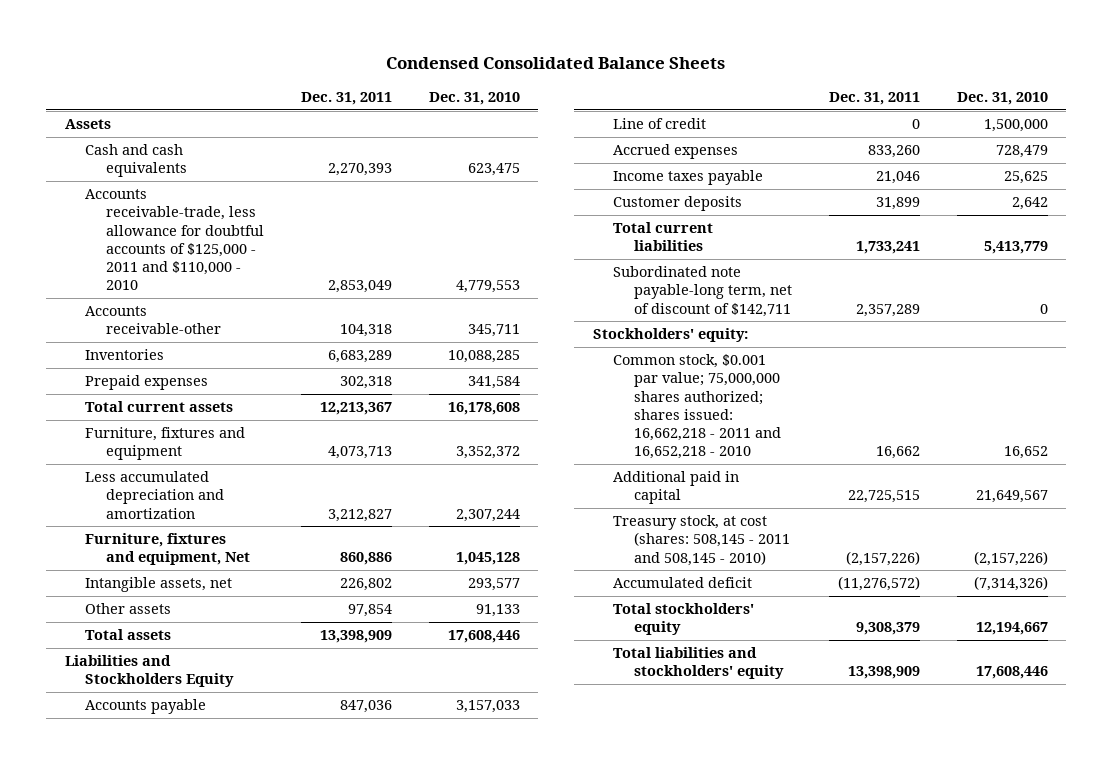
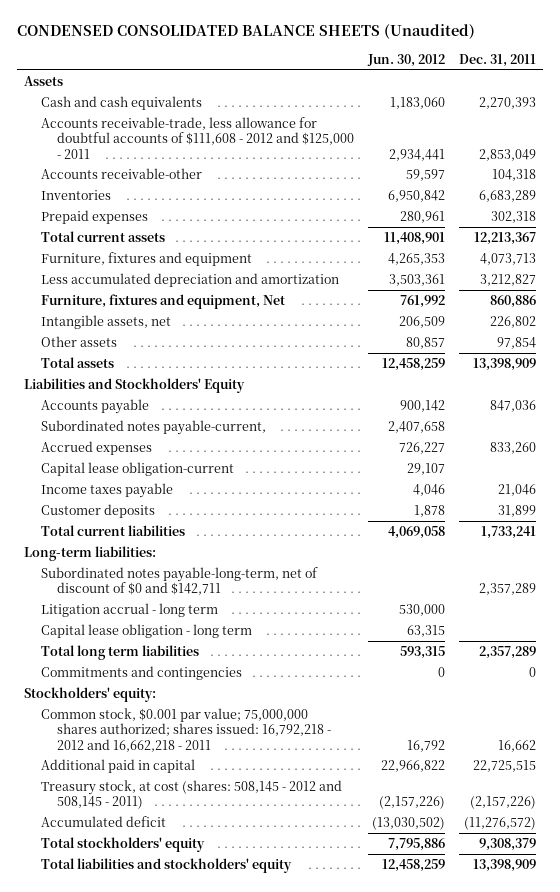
[386,56,726,69] Condensed Consolidated Balance Sheets -> [16,24,475,40] CONDENSED CONSOLIDATED BALANCE SHEETS (Unaudited)
[428,91,520,105] Dec. 31, 2010 -> none
none -> [367,54,446,68] Jun. 30, 2012
[85,189,264,291] Accounts receivable-trade, less allowance for doubtful accounts of $125,000 - 2011 and $110,000 - 2010 -> [40,116,355,159] Accounts receivable-trade, less allowance for doubtful accounts of $111,608 - 2012 and $125,000 - 2011
[64,655,235,688] Liabilities and Stockholders Equity -> [23,377,245,393] Liabilities and Stockholders' Equity
[613,118,707,130] Line of credit -> none
none -> [40,419,266,435] Subordinated notes payable-current,
none -> [40,461,234,476] Capital lease obligation-current
none -> [23,545,156,561] Long-term liabilities:
[613,266,793,317] Subordinated note payable-long term, net of discount of $142,711 -> [40,566,318,596] Subordinated notes payable-long-term, net of discount of $0 and $142,711
none -> [40,602,218,617] Litigation accrual - long term
none -> [40,623,252,638] Capital lease obligation - long term
none -> [40,644,199,660] Total long term liabilities
none -> [40,665,242,680] Commitments and contingencies
[613,354,782,460] Common stock, $0.001 par value; 75,000,000 shares authorized; shares issued: 16,662,218 - 2011 and 16,652,218 - 2010 -> [40,707,332,752] Common stock, $0.001 par value; 75,000,000 shares authorized; shares issued: 16,792,218 - 2012 and 16,662,218 - 2011
[613,515,791,566] Treasury stock, at cost (shares: 508,145 - 2011 and 508,145 - 2010) -> [40,779,342,810] Treasury stock, at cost (shares: 508,145 - 2012 and 508,145 - 2011)

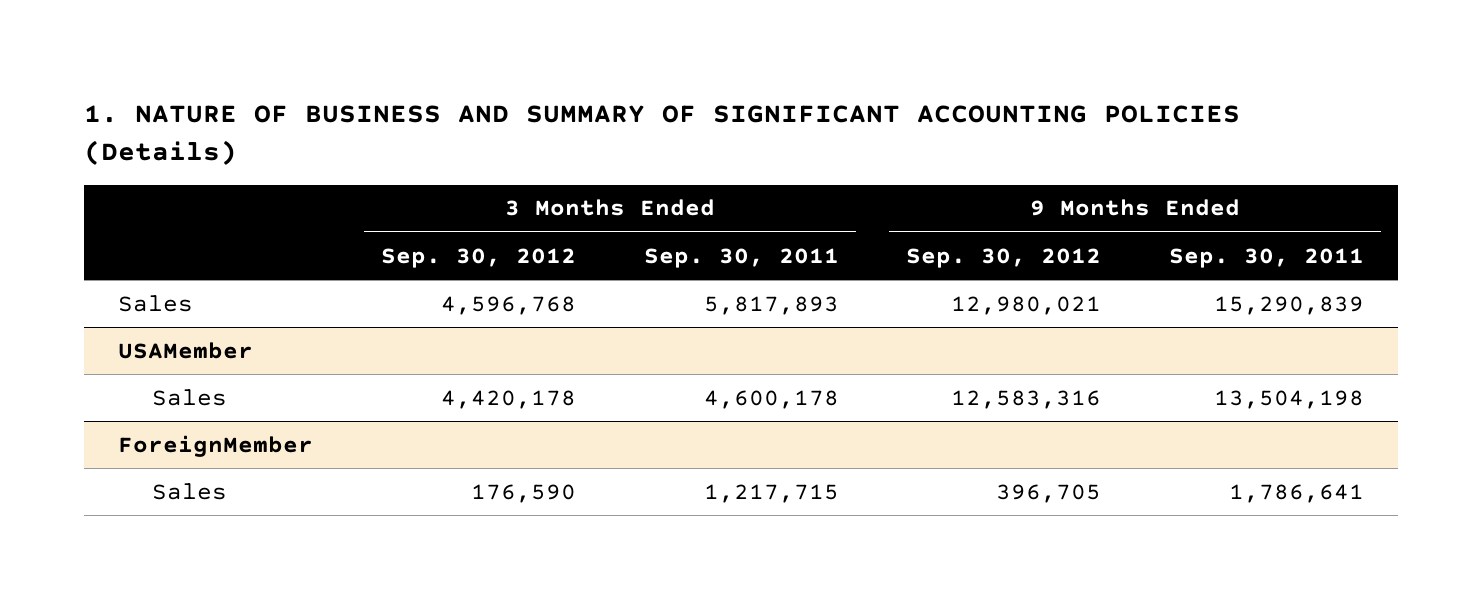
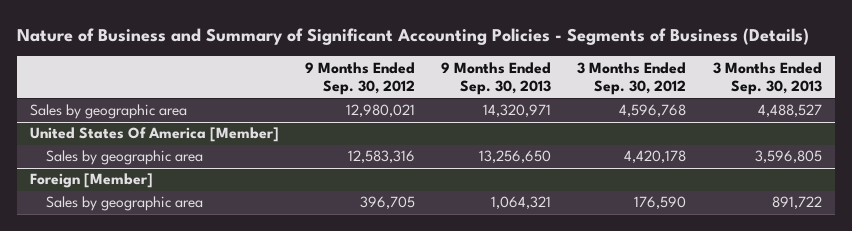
[84,105,1241,166] 1. NATURE OF BUSINESS AND SUMMARY OF SIGNIFICANT ACCOUNTING POLICIES (Details) -> [16,27,809,45] Nature of Business and Summary of Significant Accounting Policies - Segments of Business (Details)
[643,247,839,268] Sep. 30, 2011 -> none
[1169,247,1365,268] Sep. 30, 2011 -> none
none -> [441,61,552,96] 9 Months Ended Sep. 30, 2013
none -> [712,61,822,96] 3 Months Ended Sep. 30, 2013
[118,341,254,359] USAMember -> none
[118,434,314,457] ForeignMember -> none
[118,294,194,312] Sales -> [29,104,187,120] Sales by geographic area
none -> [29,127,279,143] United States Of America [Member]
[151,388,227,406] Sales -> [46,150,204,166] Sales by geographic area
none -> [29,173,153,189] Foreign [Member]
[151,482,227,500] Sales -> [46,196,204,212] Sales by geographic area

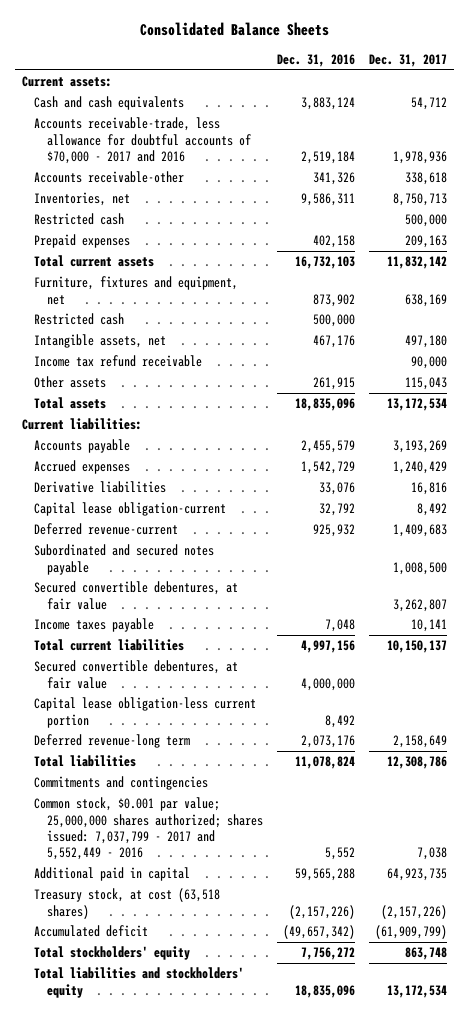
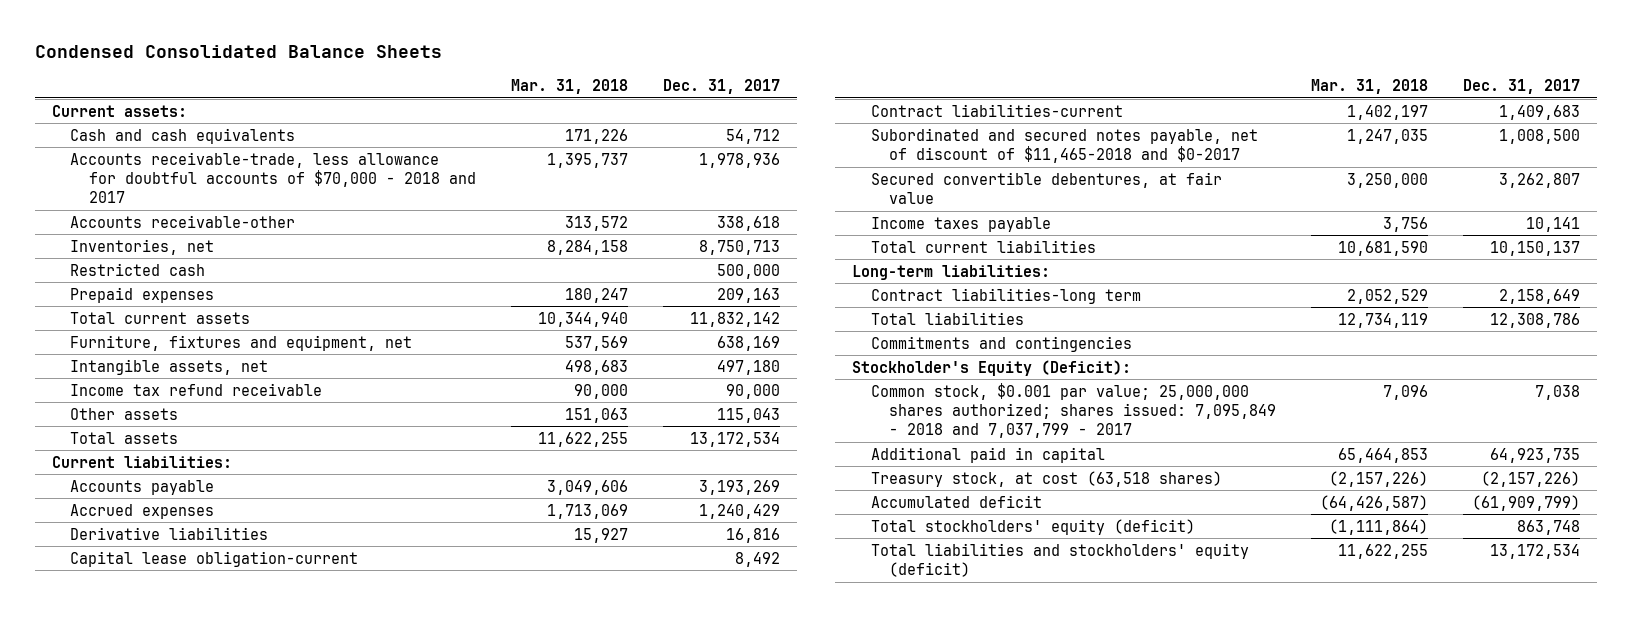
[139,22,329,37] Consolidated Balance Sheets -> [34,45,442,59] Condensed Consolidated Balance Sheets
[277,53,356,67] Dec. 31, 2016 -> none
none -> [510,78,628,94] Mar. 31, 2018
[34,117,252,164] Accounts receivable-trade, less allowance for doubtful accounts of $70,000 - 2017 and 2016 -> [70,151,476,204] Accounts receivable-trade, less allowance for doubtful accounts of $70,000 - 2018 and 2017
[34,313,125,326] Restricted cash -> none
[34,523,179,536] Deferred revenue-current -> [870,103,1123,117] Contract liabilities-current
[34,544,215,575] Subordinated and secured notes payable -> [870,127,1258,163] Subordinated and secured notes payable, net of discount of $11,465-2018 and $0-2017
[34,660,239,689] Secured convertible debentures, at fair value -> none
[34,697,257,728] Capital lease obligation-less current portion -> none
none -> [852,264,1051,280] Long-term liabilities:
[34,734,191,749] Deferred revenue-long term -> [870,287,1141,304] Contract liabilities-long term
none -> [852,359,1132,376] Stockholder's Equity (Deficit):
[34,797,264,861] Common stock, $0.001 par value; 25,000,000 shares authorized; shares issued: 7,037,799 - 2017 and 5,552,449 - 2016 -> [870,382,1276,439] Common stock, $0.001 par value; 25,000,000 shares authorized; shares issued: 7,095,849 - 2018 and 7,037,799 - 2017
[34,946,191,961] Total stockholders' equity -> [870,518,1195,535] Total stockholders' equity (deficit)
[34,967,245,998] Total liabilities and stockholders' equity -> [870,542,1249,577] Total liabilities and stockholders' equity (deficit)

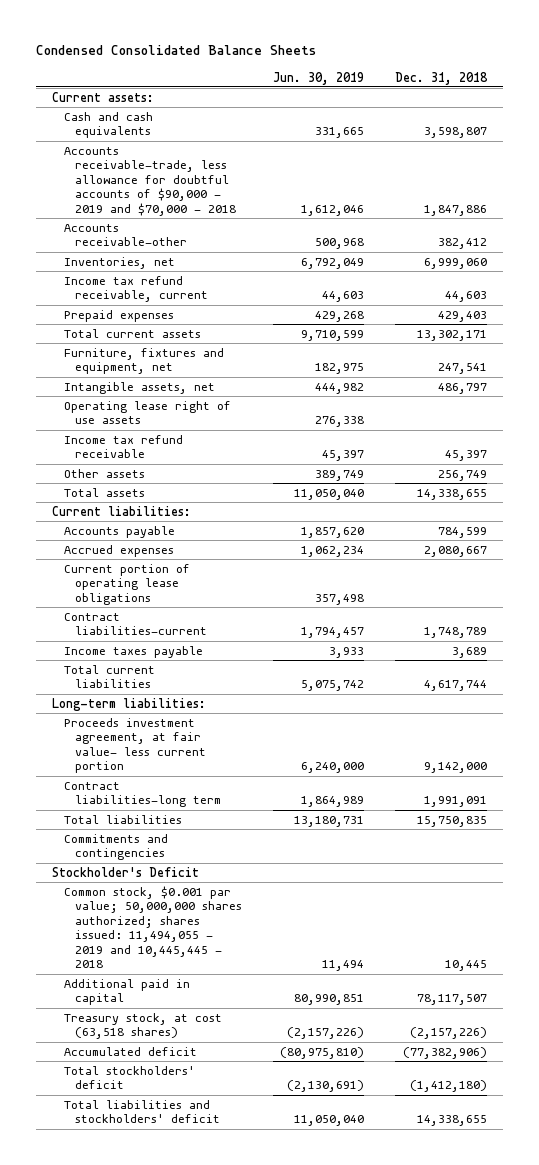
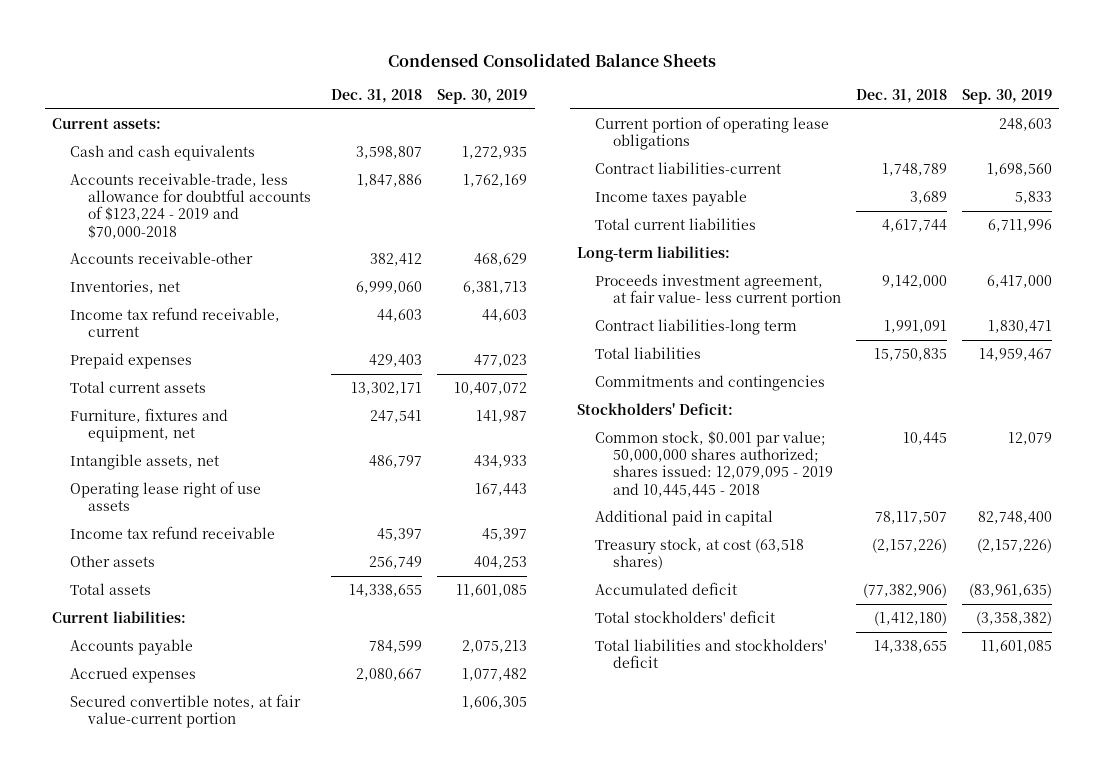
[273,71,365,85] Jun. 30, 2019 -> none
none -> [437,89,528,105] Sep. 30, 2019
[63,146,237,216] Accounts receivable-trade, less allowance for doubtful accounts of $90,000 - 2019 and $70,000 - 2018 -> [70,173,312,239] Accounts receivable-trade, less allowance for doubtful accounts of $123,224 - 2019 and $70,000-2018
none -> [70,694,302,729] Secured convertible notes, at fair value-current portion
[51,866,199,877] Stockholder's Deficit -> [577,403,734,416] Stockholders' Deficit:
[63,885,243,969] Common stock, $0.001 par value; 50,000,000 shares authorized; shares issued: 11,494,055 - 2019 and 10,445,445 - 2018 -> [595,431,834,497] Common stock, $0.001 par value; 50,000,000 shares authorized; shares issued: 12,079,095 - 2019 and 10,445,445 - 2018

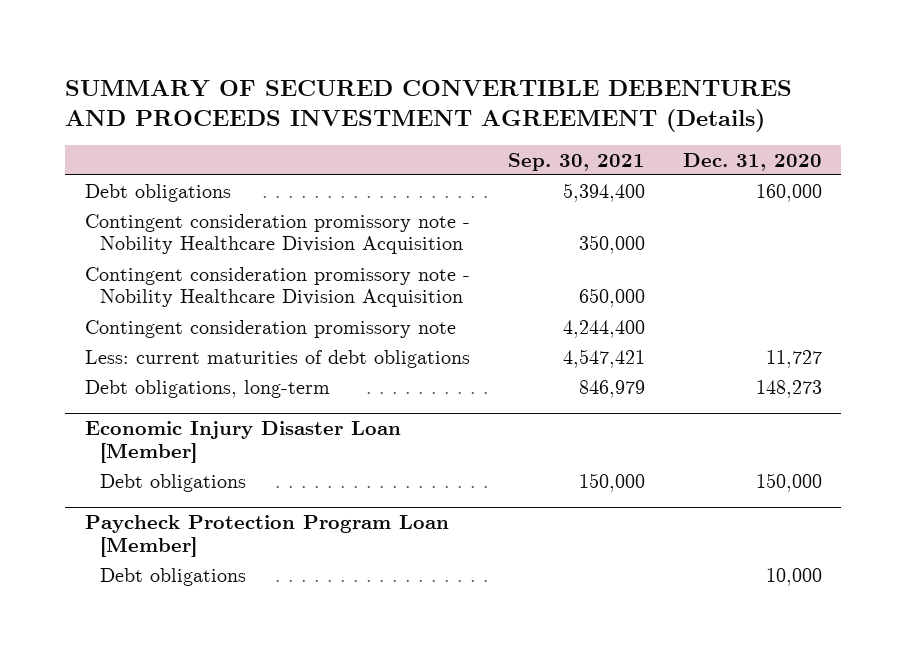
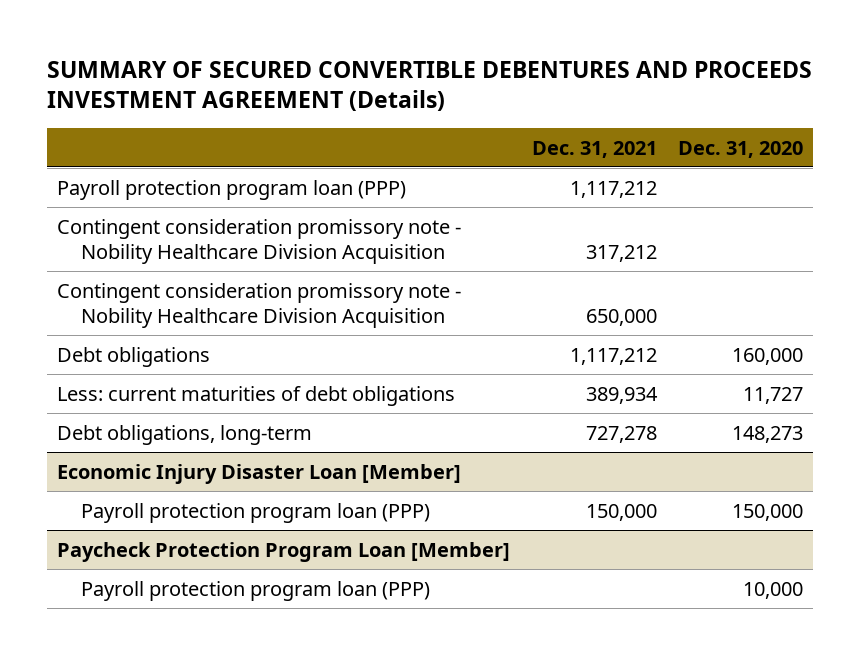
[507,152,645,171] Sep. 30, 2021 -> none
none -> [531,140,657,158] Dec. 31, 2021
none -> [57,179,407,200] Payroll protection program loan (PPP)
[84,319,456,338] Contingent consideration promissory note -> none
[84,183,231,202] Debt obligations -> [57,346,211,367] Debt obligations
[99,473,246,492] Debt obligations -> [81,502,431,523] Payroll protection program loan (PPP)
[99,567,246,586] Debt obligations -> [81,580,431,601] Payroll protection program loan (PPP)

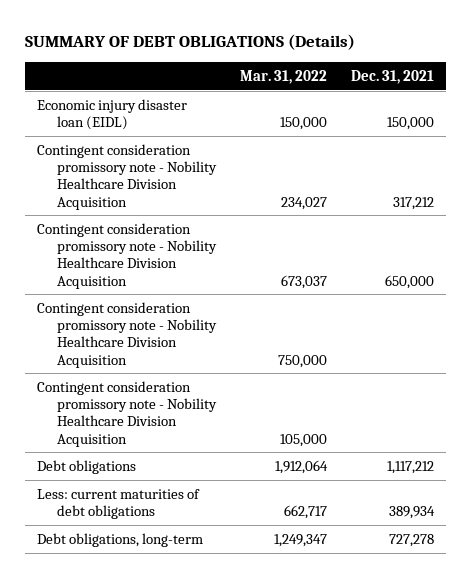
[46,60,812,112] SUMMARY OF SECURED CONVERTIBLE DEBENTURES AND PROCEEDS INVESTMENT AGREEMENT (Details) -> [24,34,355,51] SUMMARY OF DEBT OBLIGATIONS (Details)
[677,140,803,158] Dec. 31, 2020 -> none
none -> [239,69,327,84] Mar. 31, 2022
[57,179,407,200] Payroll protection program loan (PPP) -> none
none -> [36,98,187,131] Economic injury disaster loan (EIDL)
none -> [36,301,217,368] Contingent consideration promissory note - Nobility Healthcare Division Acquisition
none -> [36,380,217,447] Contingent consideration promissory note - Nobility Healthcare Division Acquisition
[57,463,462,484] Economic Injury Disaster Loan [Member] -> none
[81,502,431,523] Payroll protection program loan (PPP) -> none
[57,541,511,562] Paycheck Protection Program Loan [Member] -> none
[81,580,431,601] Payroll protection program loan (PPP) -> none

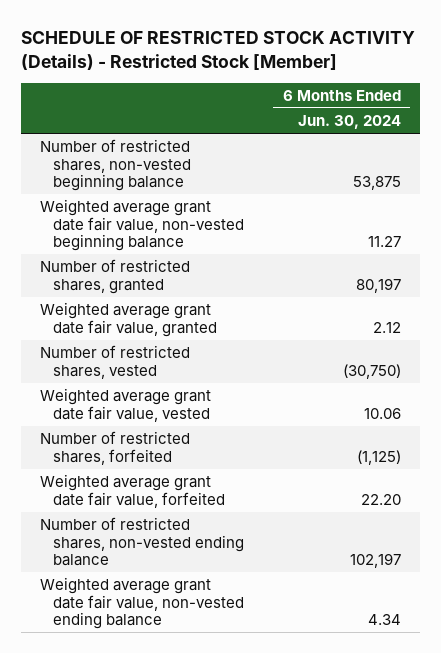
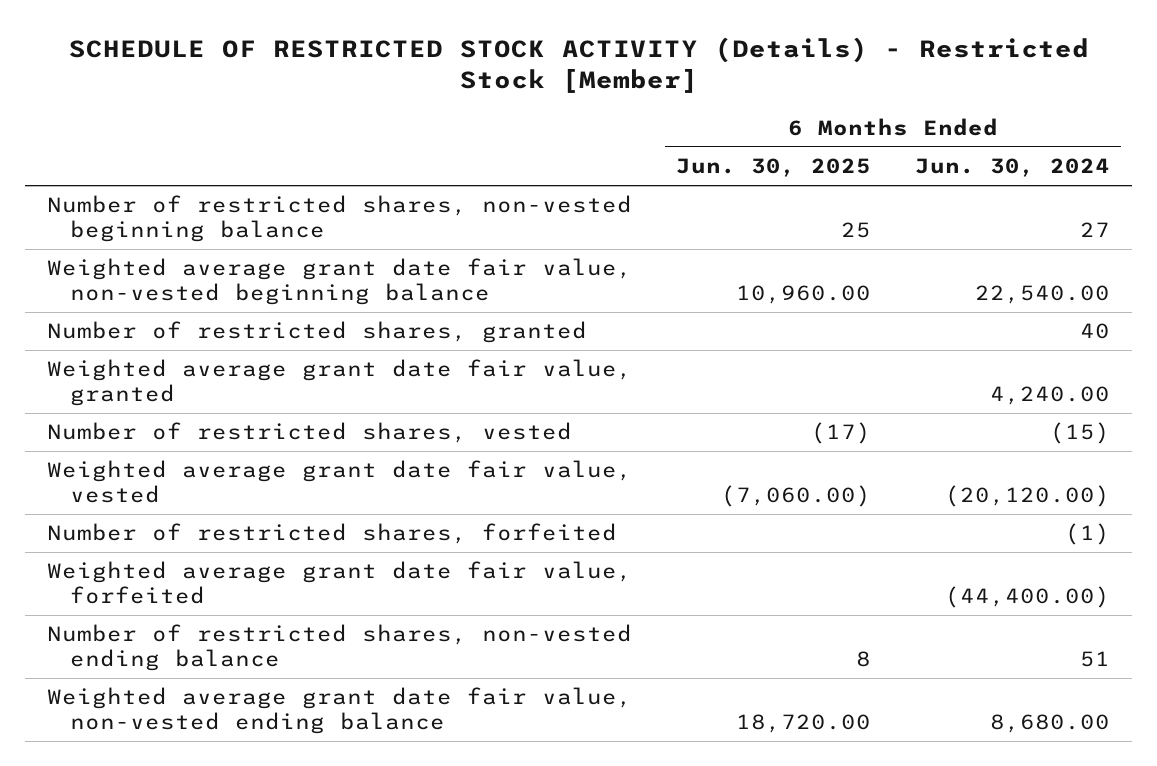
none -> [676,158,872,178] Jun. 30, 2025
[352,176,401,191] 53,875 -> [1079,222,1110,238] 27
[367,236,401,248] 11.27 -> [974,285,1110,305] 22,540.00
[355,277,401,293] 80,197 -> [1079,323,1110,340] 40
[372,321,401,333] 2.12 -> [989,386,1110,406] 4,240.00
[342,363,401,379] (30,750) -> [1049,422,1110,445] (15)
[363,407,401,419] 10.06 -> [944,485,1110,508] (20,120.00)
[356,449,401,465] (1,125) -> [1064,523,1110,546] (1)
[360,493,401,505] 22.20 -> [944,586,1110,609] (44,400.00)
[349,553,401,569] 102,197 -> [1079,651,1110,668] 51
[367,614,401,626] 4.34 -> [989,714,1110,734] 8,680.00

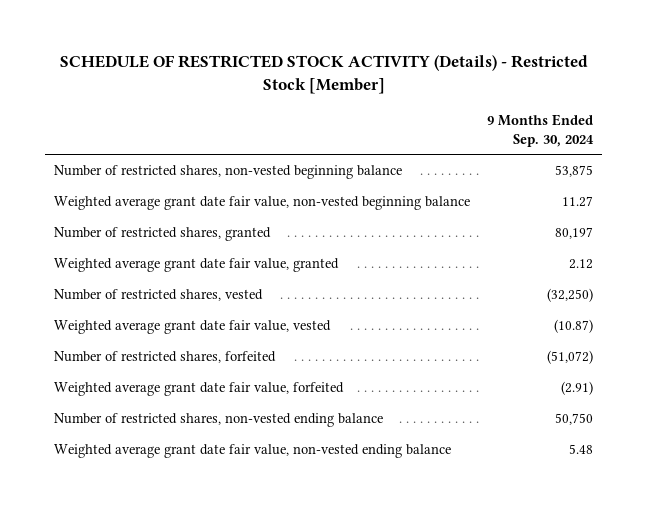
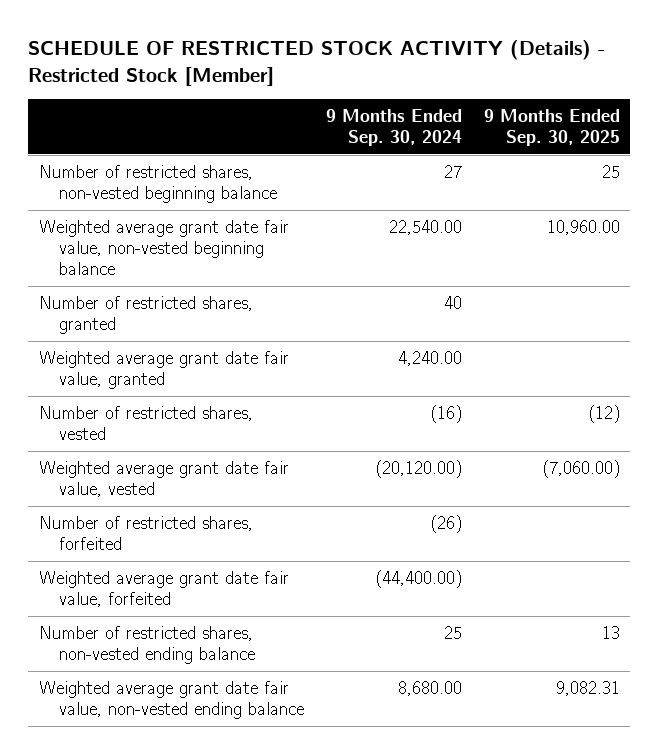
none -> [483,108,620,146] 9 Months Ended Sep. 30, 2025
[555,165,594,178] 53,875 -> [443,164,462,178] 27
[562,196,594,208] 11.27 -> [388,219,462,235] 22,540.00
[555,227,594,240] 80,197 -> [443,295,462,309] 40
[569,259,594,270] 2.12 -> [397,350,462,366] 4,240.00
[547,288,594,303] (32,250) -> [429,404,462,423] (16)
[554,319,594,334] (10.87) -> [374,459,462,478] (20,120.00)
[547,350,594,365] (51,072) -> [429,514,462,533] (26)
[561,381,594,396] (2.91) -> [374,569,462,588] (44,400.00)
[555,413,594,426] 50,750 -> [443,625,462,639] 25
[569,444,594,455] 5.48 -> [397,680,462,696] 8,680.00

